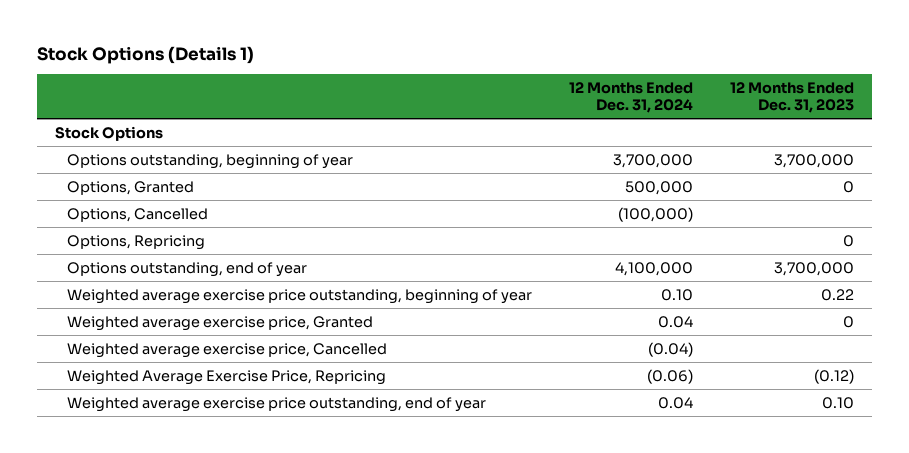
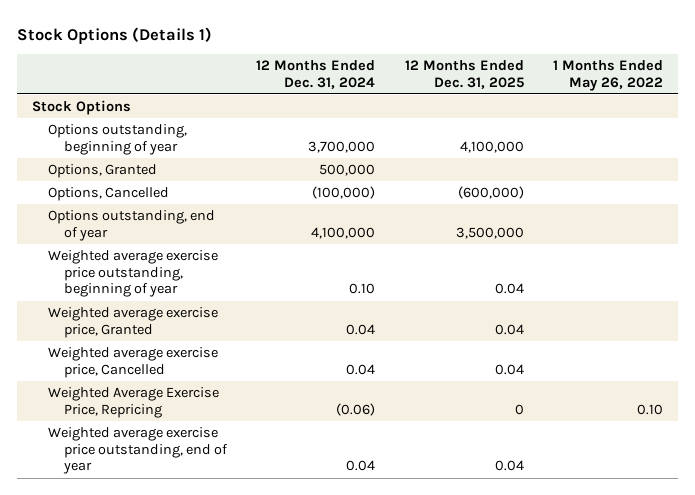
[729,82,854,114] 12 Months Ended Dec. 31, 2023 -> none
none -> [404,60,524,89] 12 Months Ended Dec. 31, 2025
none -> [553,60,664,91] 1 Months Ended May 26, 2022
[67,234,206,250] Options, Repricing -> none
[647,341,693,357] (0.04) -> [346,363,376,375] 0.04

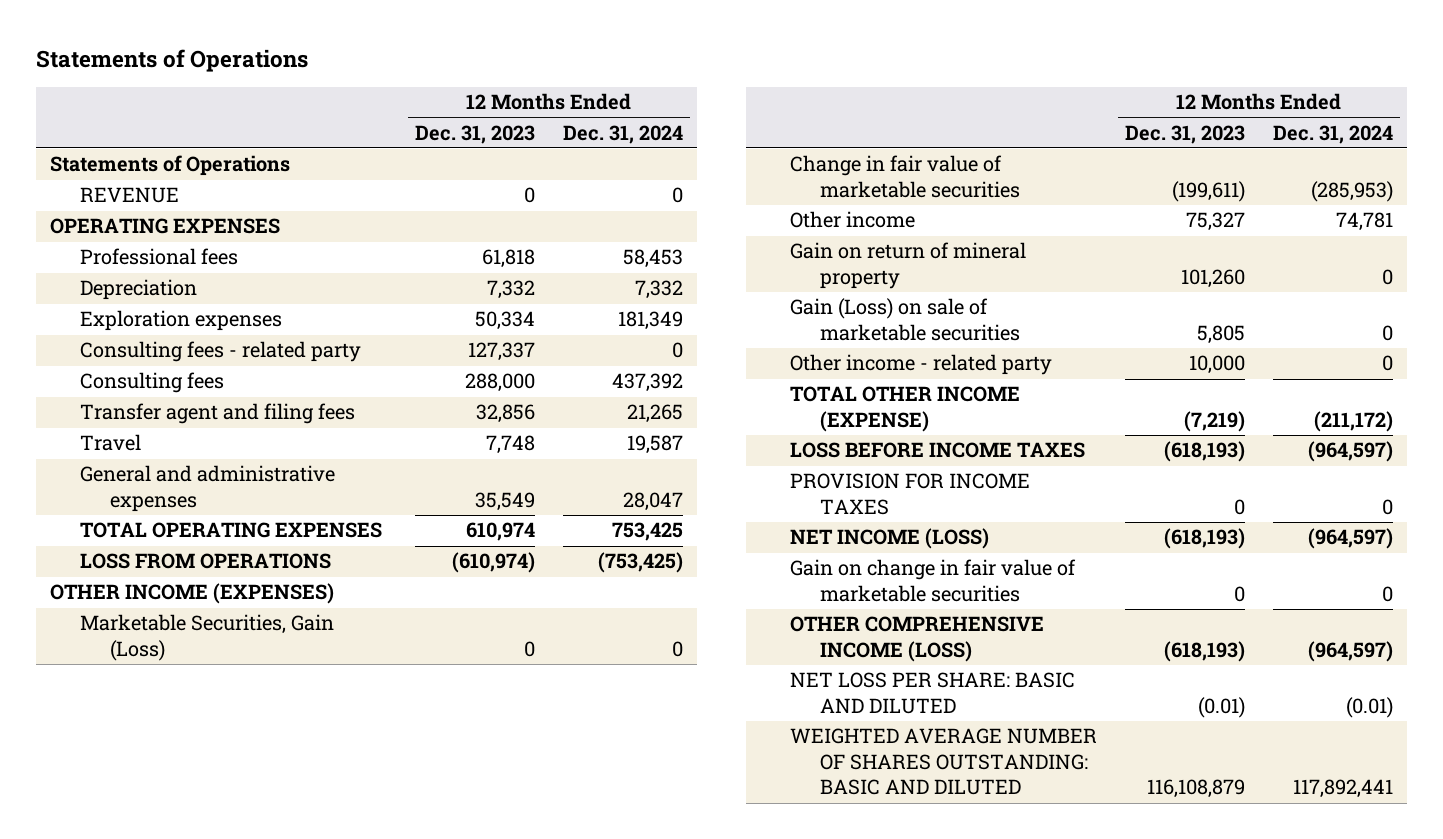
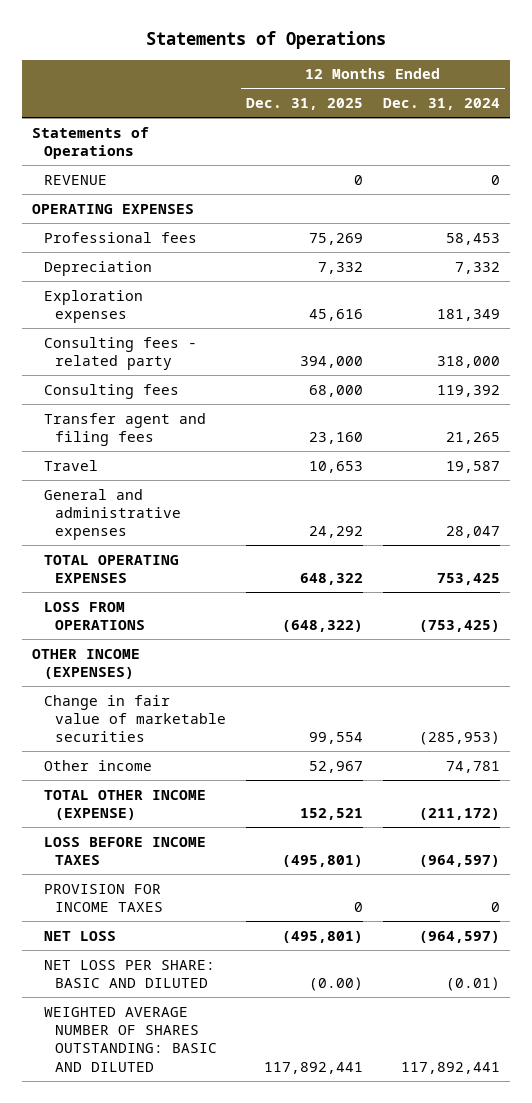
[414,124,535,144] Dec. 31, 2023 -> none
none -> [246,98,364,111] Dec. 31, 2025
[671,342,683,359] 0 -> [436,355,500,368] 318,000
[611,373,683,393] 437,392 -> [436,384,500,397] 119,392
[79,614,334,661] Marketable Securities, Gain (Loss) -> none
[789,242,1026,289] Gain on return of mineral property -> none
[789,298,1020,341] Gain (Loss) on sale of marketable securities -> none
[789,354,1052,376] Other income - related party -> none
[789,559,1076,602] Gain on change in fair value of marketable securities -> none
[789,616,1044,662] OTHER COMPREHENSIVE INCOME (LOSS) -> none
[789,528,989,550] NET INCOME (LOSS) -> [43,930,116,941] NET LOSS

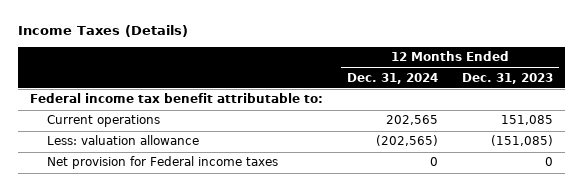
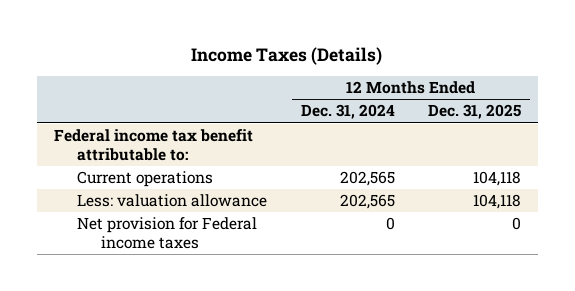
[461,72,553,84] Dec. 31, 2023 -> none
none -> [428,104,522,120] Dec. 31, 2025
[375,135,438,147] (202,565) -> [339,194,395,210] 202,565

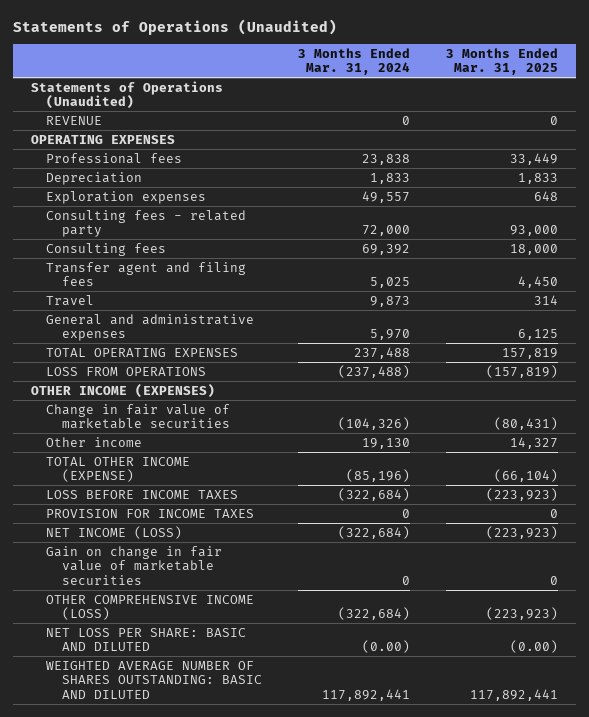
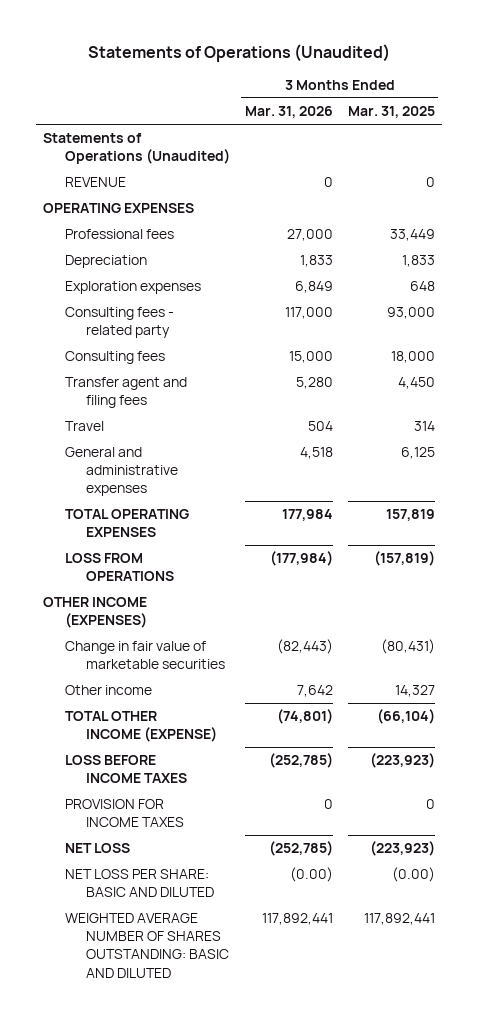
[297,47,410,76] 3 Months Ended Mar. 31, 2024 -> none
none -> [244,106,333,119] Mar. 31, 2026
[46,545,223,585] Gain on change in fair value of marketable securities -> none
[46,594,255,621] OTHER COMPREHENSIVE INCOME (LOSS) -> none
[46,525,183,539] NET INCOME (LOSS) -> [64,843,130,854] NET LOSS

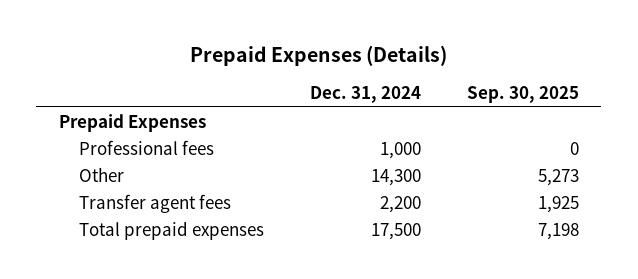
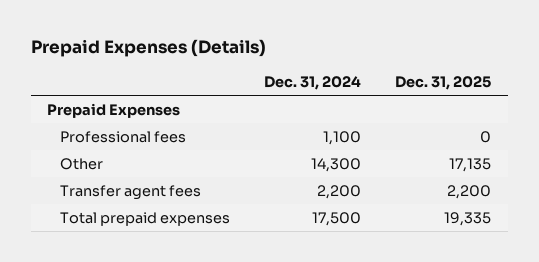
[466,86,579,104] Sep. 30, 2025 -> none
none -> [395,76,492,91] Dec. 31, 2025
[379,141,421,159] 1,000 -> [323,130,362,145] 1,100

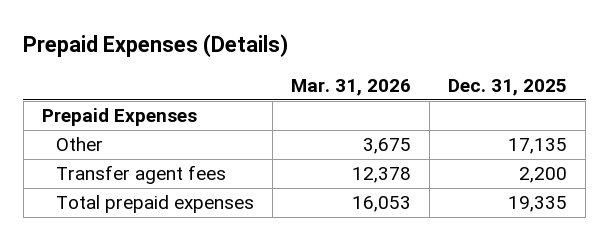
[264,76,362,91] Dec. 31, 2024 -> none
none -> [290,79,411,97] Mar. 31, 2026
[60,130,187,143] Professional fees -> none

